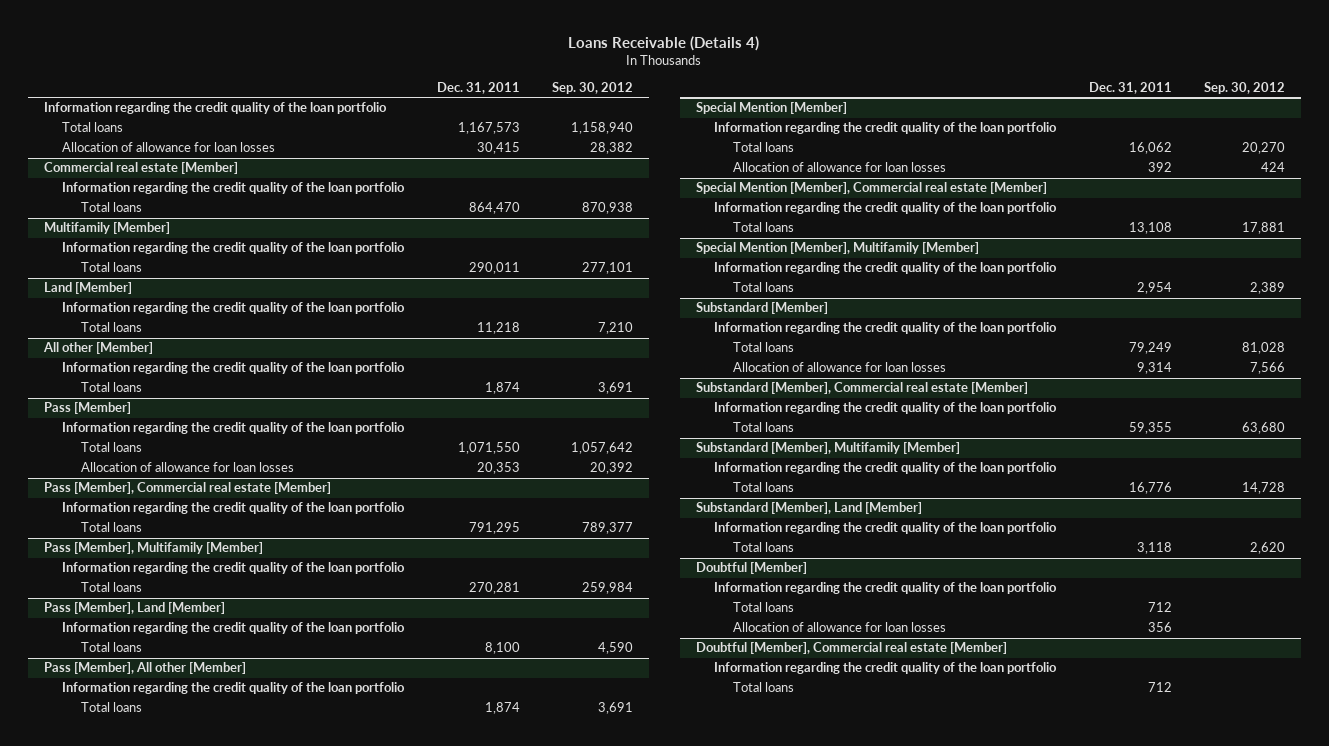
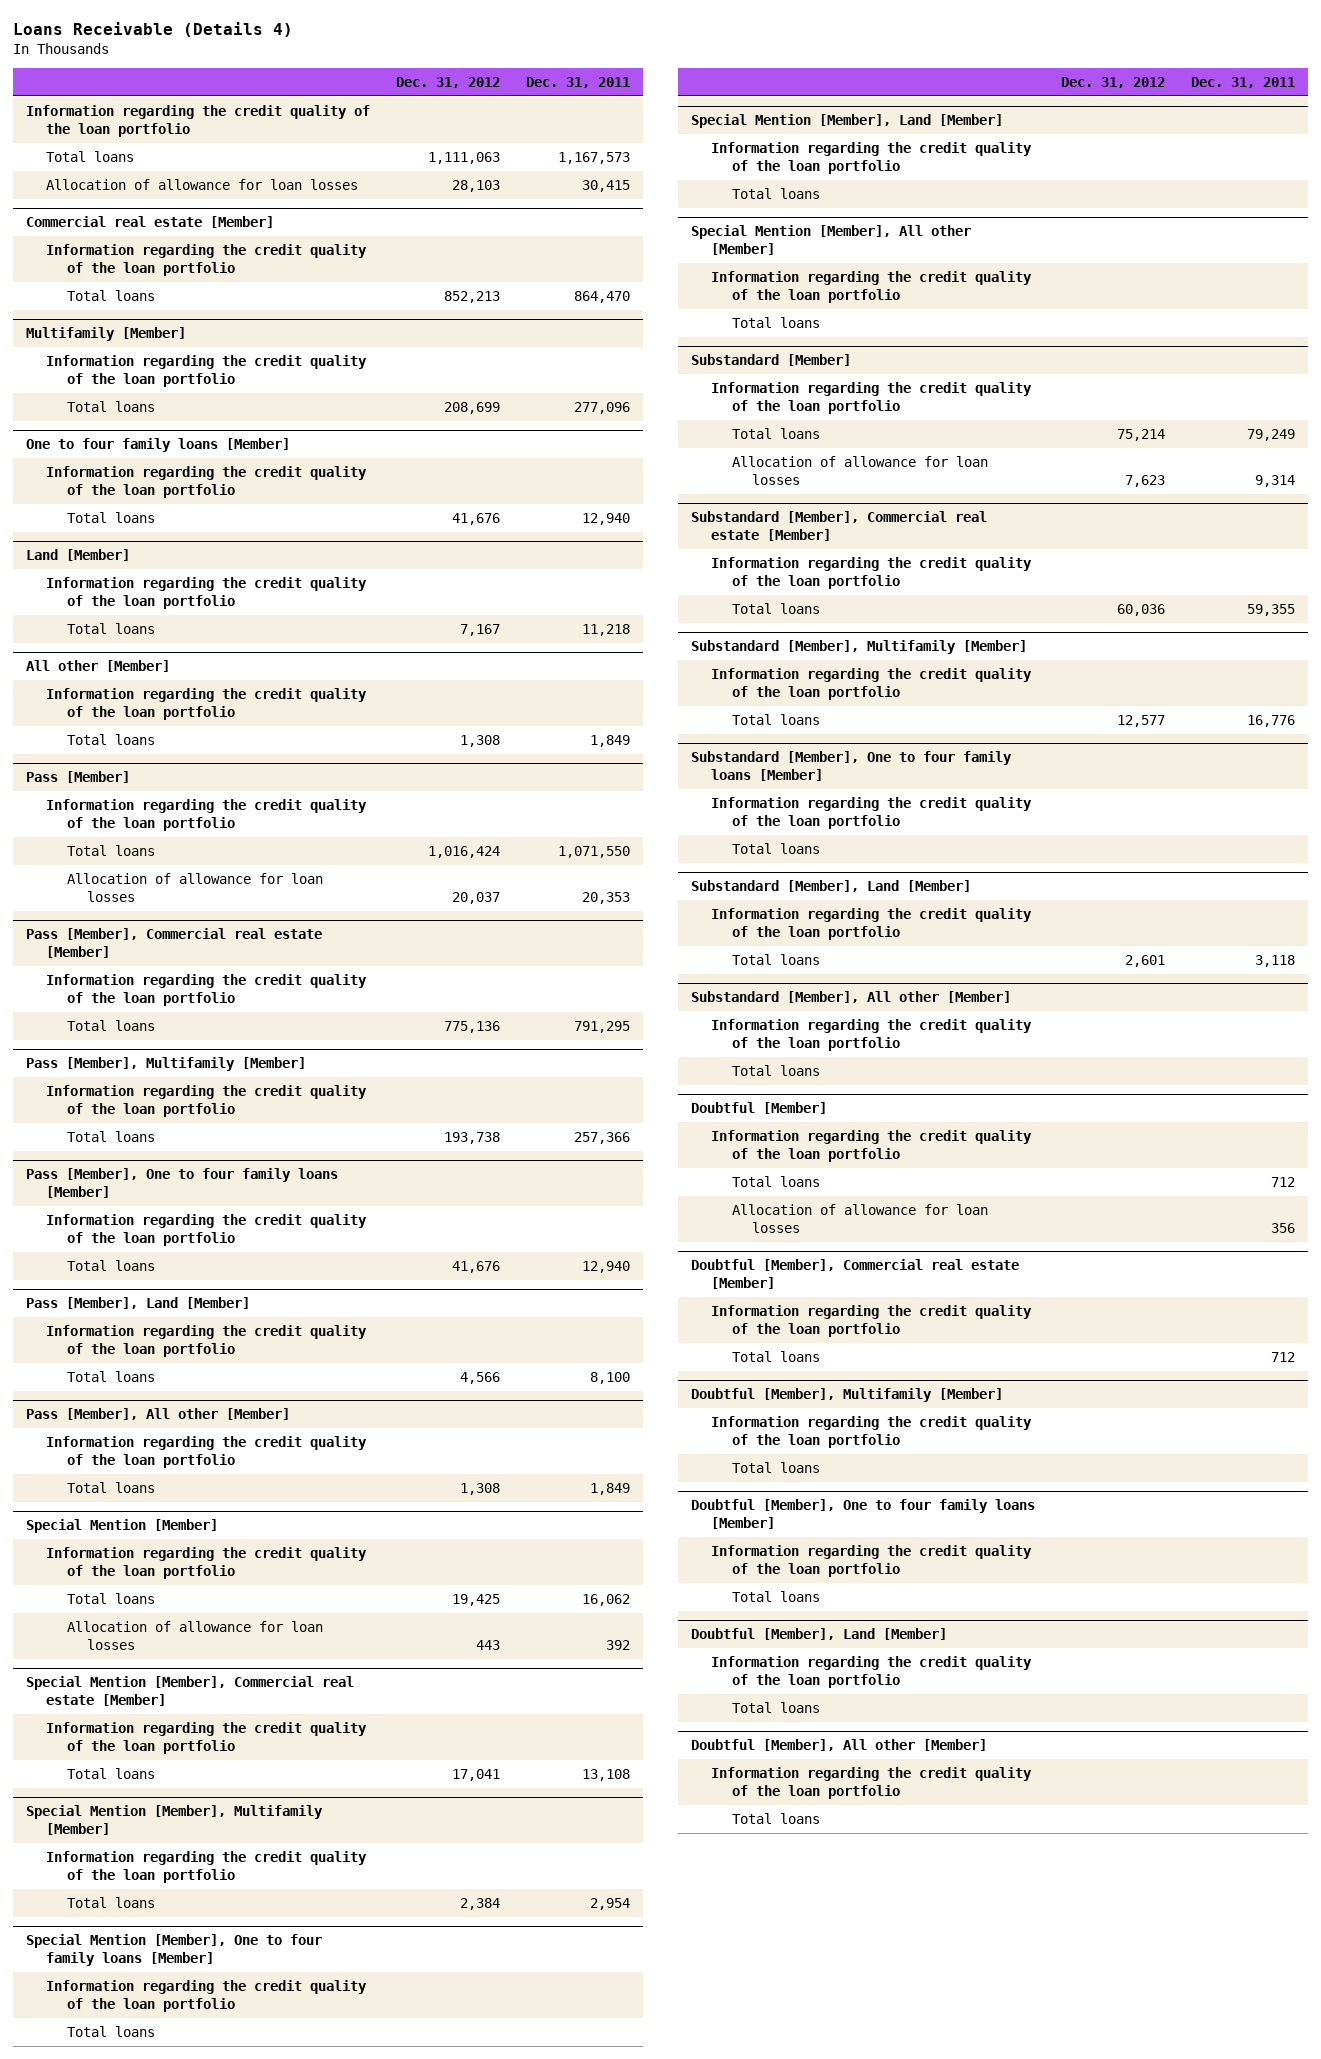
[551,81,633,94] Sep. 30, 2012 -> none
none -> [395,76,500,88] Dec. 31, 2012
[468,262,520,275] 290,011 -> [573,401,630,414] 277,096
none -> [26,437,291,452] One to four family loans [Member]
none -> [46,465,368,499] Information regarding the credit quality of the loan portfolio
none -> [66,511,155,523] Total loans
[484,382,520,395] 1,874 -> [589,734,630,747] 1,849
[468,582,520,595] 270,281 -> [573,1131,630,1144] 257,366
none -> [26,1167,339,1199] Pass [Member], One to four family loans [Member]
none -> [46,1213,368,1247] Information regarding the credit quality of the loan portfolio
none -> [66,1259,155,1271] Total loans
[484,702,520,715] 1,874 -> [589,1482,630,1495] 1,849
none -> [26,1933,323,1967] Special Mention [Member], One to four family loans [Member]
none -> [46,1979,368,2013] Information regarding the credit quality of the loan portfolio
none -> [66,2025,155,2037] Total loans
none -> [690,113,1003,128] Special Mention [Member], Land [Member]
none -> [711,141,1033,175] Information regarding the credit quality of the loan portfolio
none -> [731,187,820,199] Total loans
none -> [690,224,971,256] Special Mention [Member], All other [Member]
none -> [711,270,1033,304] Information regarding the credit quality of the loan portfolio
none -> [731,316,820,328] Total loans
none -> [690,750,1012,782] Substandard [Member], One to four family loans [Member]
none -> [711,796,1033,830] Information regarding the credit quality of the loan portfolio
none -> [731,842,820,854] Total loans
none -> [690,990,1011,1003] Substandard [Member], All other [Member]
none -> [711,1018,1033,1052] Information regarding the credit quality of the loan portfolio
none -> [731,1064,820,1076] Total loans
none -> [690,1387,1003,1402] Doubtful [Member], Multifamily [Member]
none -> [711,1415,1033,1449] Information regarding the credit quality of the loan portfolio
none -> [731,1461,820,1473] Total loans
none -> [690,1498,1035,1530] Doubtful [Member], One to four family loans [Member]
none -> [711,1544,1033,1578] Information regarding the credit quality of the loan portfolio
none -> [731,1590,820,1602] Total loans
none -> [690,1627,947,1640] Doubtful [Member], Land [Member]
none -> [711,1655,1033,1689] Information regarding the credit quality of the loan portfolio
none -> [731,1701,820,1713] Total loans
none -> [690,1738,987,1751] Doubtful [Member], All other [Member]
none -> [711,1766,1033,1800] Information regarding the credit quality of the loan portfolio
none -> [731,1812,820,1824] Total loans

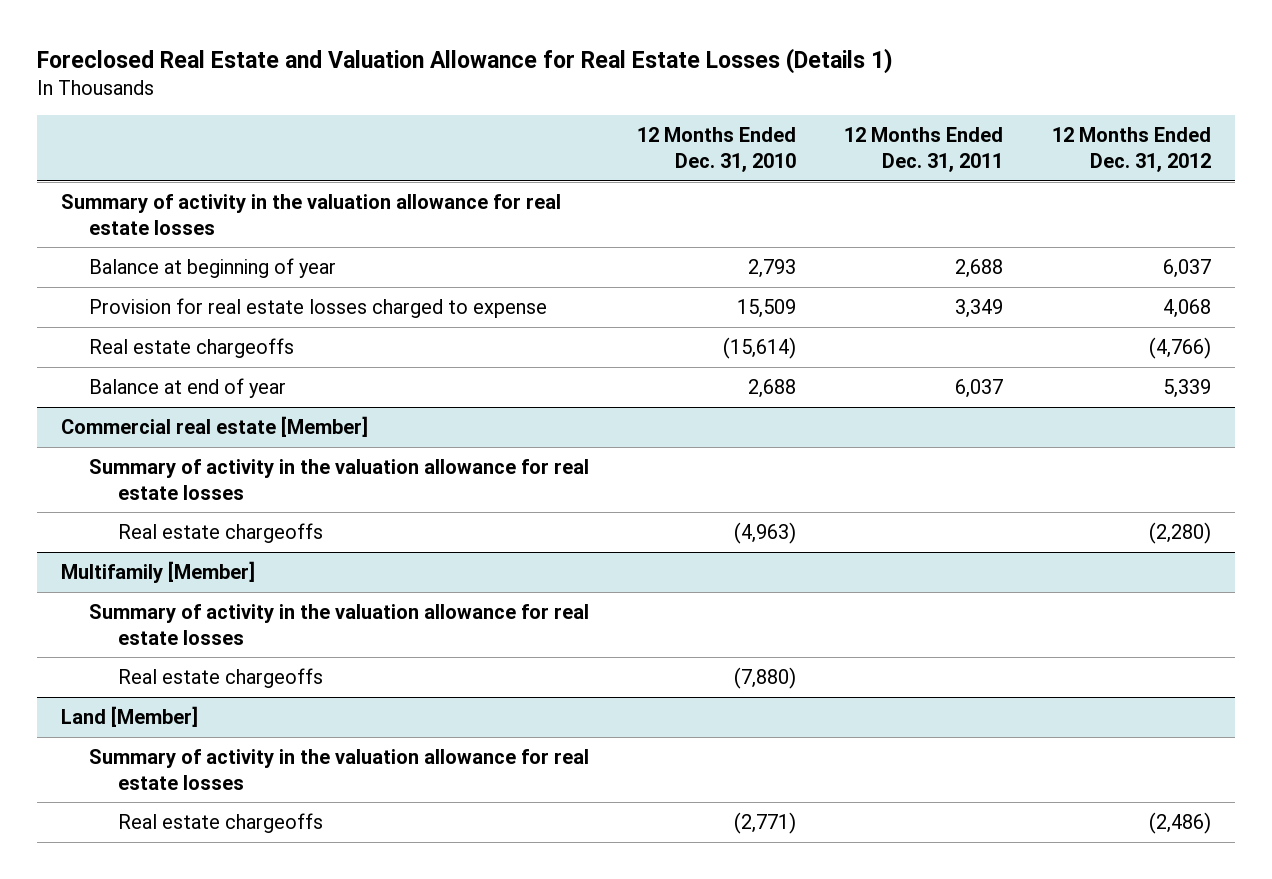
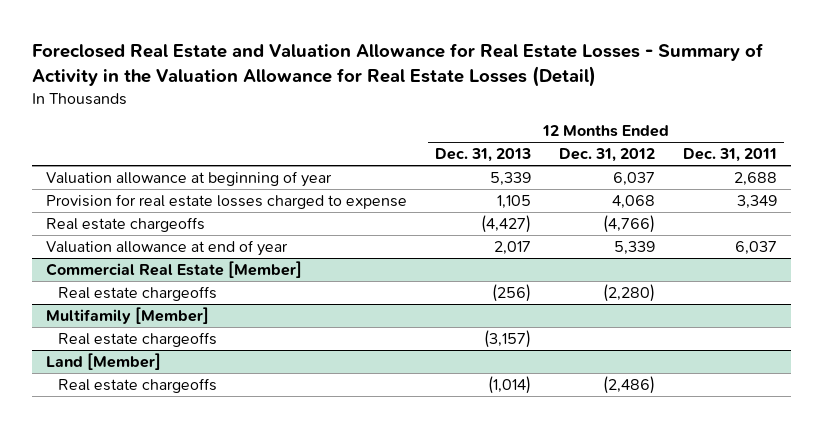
[37,48,894,75] Foreclosed Real Estate and Valuation Allowance for Real Estate Losses (Details 1) -> [32,43,765,87] Foreclosed Real Estate and Valuation Allowance for Real Estate Losses - Summary of Activity in the Valuation Allowance for Real Estate Losses (Detail)
[637,126,797,172] 12 Months Ended Dec. 31, 2010 -> none
none -> [435,148,532,163] Dec. 31, 2013
[61,193,562,235] Summary of activity in the valuation allowance for real estate losses -> none
[89,257,337,278] Balance at beginning of year -> [46,170,333,187] Valuation allowance at beginning of year
[89,458,590,500] Summary of activity in the valuation allowance for real estate losses -> none
[89,377,287,398] Balance at end of year -> [46,239,289,256] Valuation allowance at end of year
[61,415,369,437] Commercial real estate [Member] -> [46,260,303,278] Commercial Real Estate [Member]
[89,603,590,645] Summary of activity in the valuation allowance for real estate losses -> none
[89,748,590,790] Summary of activity in the valuation allowance for real estate losses -> none

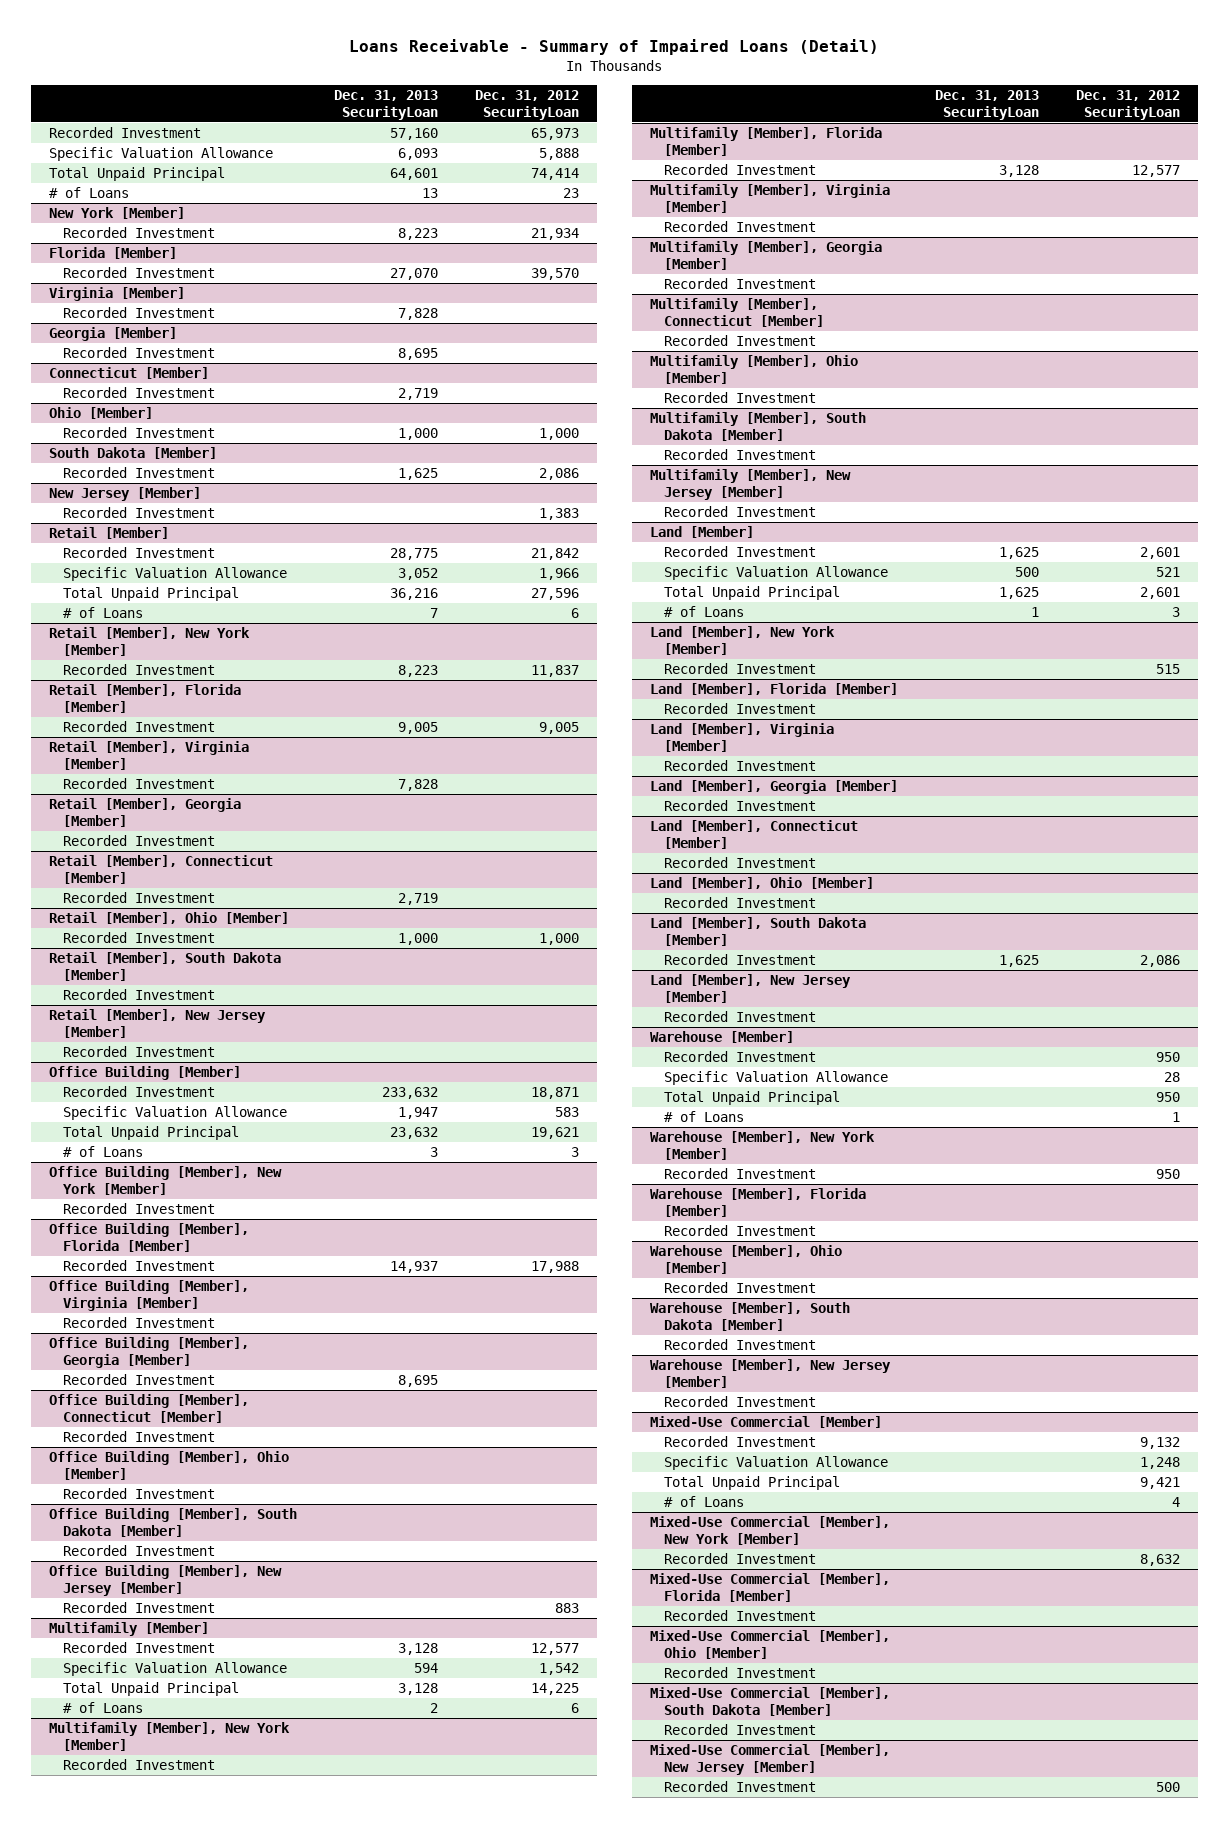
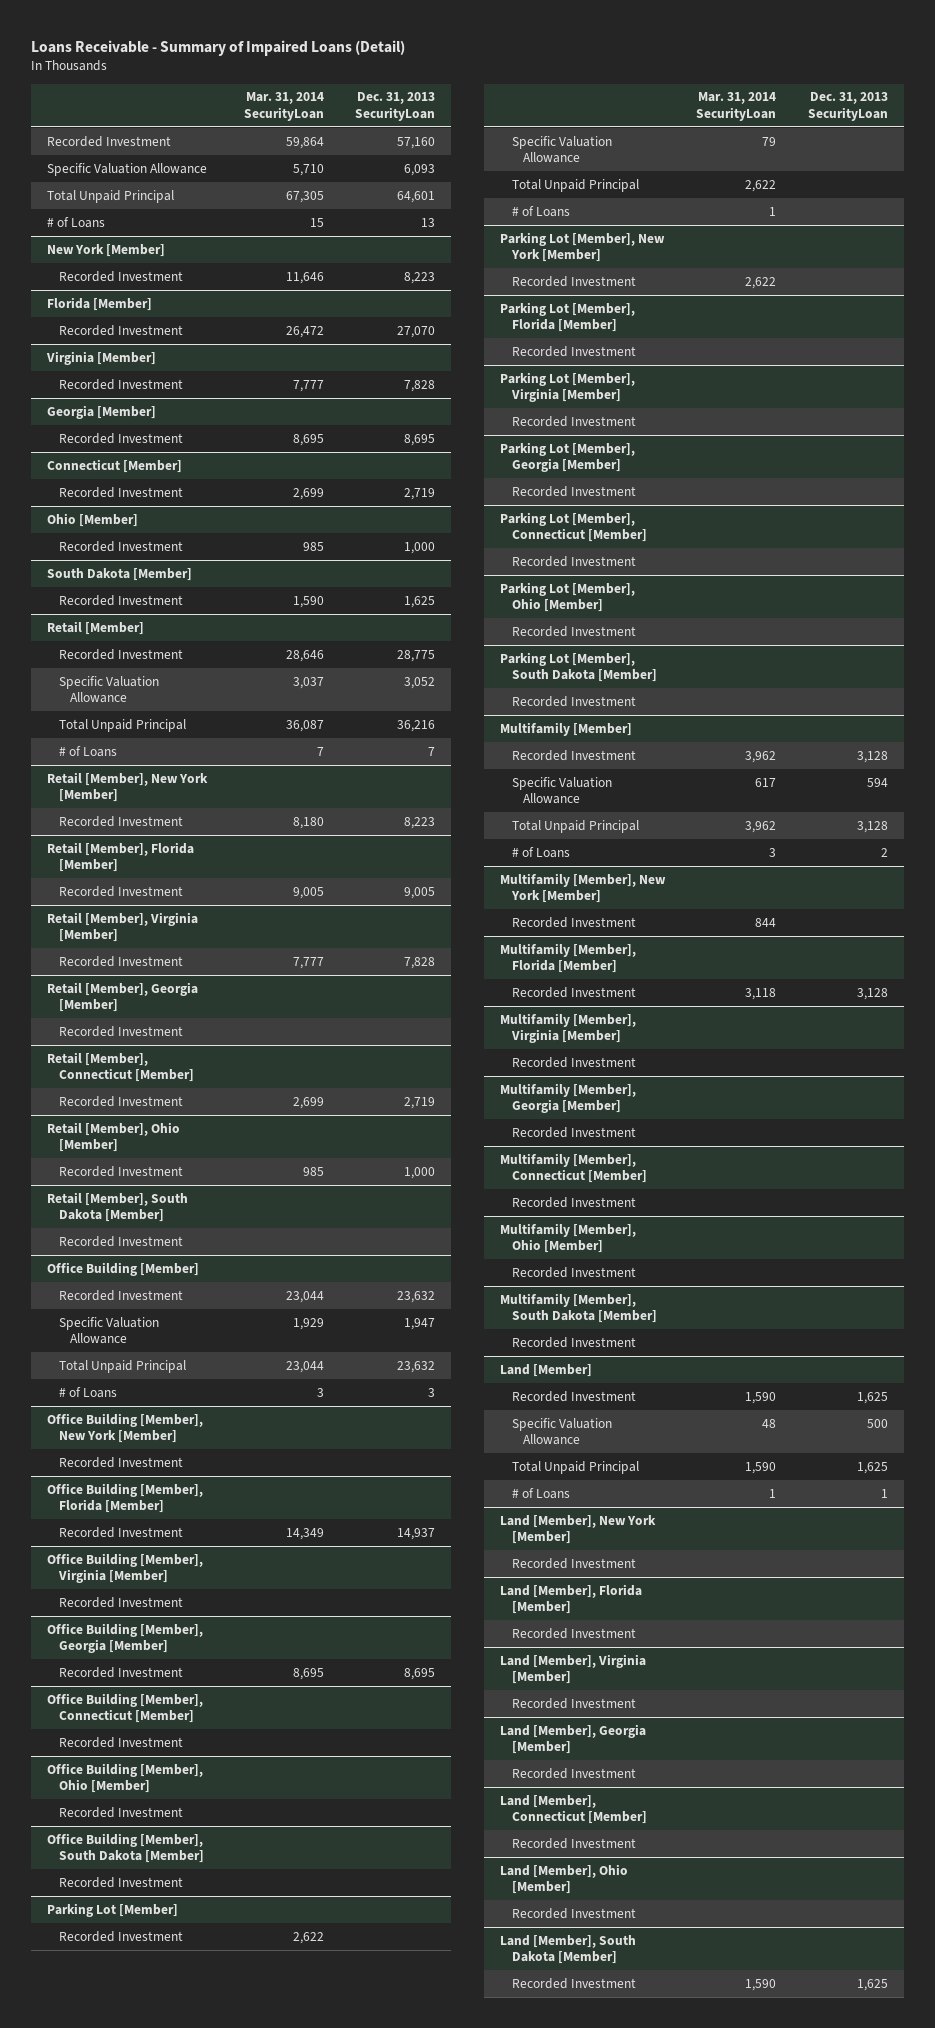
[474,90,579,120] Dec. 31, 2012 SecurityLoan -> none
none -> [243,92,324,121] Mar. 31, 2014 SecurityLoan
[49,487,202,502] New Jersey [Member] -> none
[63,507,216,519] Recorded Investment -> none
[49,1009,267,1038] Retail [Member], New Jersey [Member] -> none
[63,1046,216,1058] Recorded Investment -> none
[381,1087,438,1100] 233,632 -> [397,1290,436,1303] 23,632
[49,1565,283,1596] Office Building [Member], New Jersey [Member] -> none
none -> [47,1902,179,1917] Parking Lot [Member]
none -> [511,135,612,164] Specific Valuation Allowance
none -> [511,178,639,192] Total Unpaid Principal
none -> [511,205,570,217] # of Loans
none -> [500,231,666,263] Parking Lot [Member], New York [Member]
none -> [511,275,636,287] Recorded Investment
none -> [500,301,636,333] Parking Lot [Member], Florida [Member]
none -> [511,345,636,357] Recorded Investment
none -> [500,371,636,403] Parking Lot [Member], Virginia [Member]
none -> [511,415,636,427] Recorded Investment
none -> [500,441,636,473] Parking Lot [Member], Georgia [Member]
none -> [511,485,636,497] Recorded Investment
none -> [500,511,647,543] Parking Lot [Member], Connecticut [Member]
none -> [511,555,636,567] Recorded Investment
none -> [500,581,636,613] Parking Lot [Member], Ohio [Member]
none -> [511,625,636,637] Recorded Investment
none -> [500,651,657,683] Parking Lot [Member], South Dakota [Member]
none -> [511,695,636,707] Recorded Investment
[650,469,852,500] Multifamily [Member], New Jersey [Member] -> none
[664,506,817,518] Recorded Investment -> none
[650,974,852,1003] Land [Member], New Jersey [Member] -> none
[664,1011,817,1023] Recorded Investment -> none
[650,1031,795,1044] Warehouse [Member] -> none
[664,1051,817,1063] Recorded Investment -> none
[664,1071,889,1086] Specific Valuation Allowance -> none
[664,1091,841,1106] Total Unpaid Principal -> none
[664,1111,745,1123] # of Loans -> none
[650,1131,876,1160] Warehouse [Member], New York [Member] -> none
[664,1168,817,1180] Recorded Investment -> none
[650,1188,867,1217] Warehouse [Member], Florida [Member] -> none
[664,1225,817,1237] Recorded Investment -> none
[650,1245,843,1274] Warehouse [Member], Ohio [Member] -> none
[664,1282,817,1294] Recorded Investment -> none
[650,1302,851,1331] Warehouse [Member], South Dakota [Member] -> none
[664,1339,817,1351] Recorded Investment -> none
[650,1359,892,1388] Warehouse [Member], New Jersey [Member] -> none
[664,1396,817,1408] Recorded Investment -> none
[650,1416,883,1429] Mixed-Use Commercial [Member] -> none
[664,1436,817,1448] Recorded Investment -> none
[664,1456,889,1471] Specific Valuation Allowance -> none
[664,1476,841,1491] Total Unpaid Principal -> none
[664,1496,745,1508] # of Loans -> none
[650,1516,891,1545] Mixed-Use Commercial [Member], New York [Member] -> none
[664,1553,817,1565] Recorded Investment -> none
[650,1573,891,1602] Mixed-Use Commercial [Member], Florida [Member] -> none
[664,1610,817,1622] Recorded Investment -> none
[650,1630,891,1659] Mixed-Use Commercial [Member], Ohio [Member] -> none
[664,1667,817,1679] Recorded Investment -> none
[650,1687,891,1716] Mixed-Use Commercial [Member], South Dakota [Member] -> none
[664,1724,817,1736] Recorded Investment -> none
[650,1744,891,1775] Mixed-Use Commercial [Member], New Jersey [Member] -> none
[664,1781,817,1793] Recorded Investment -> none

